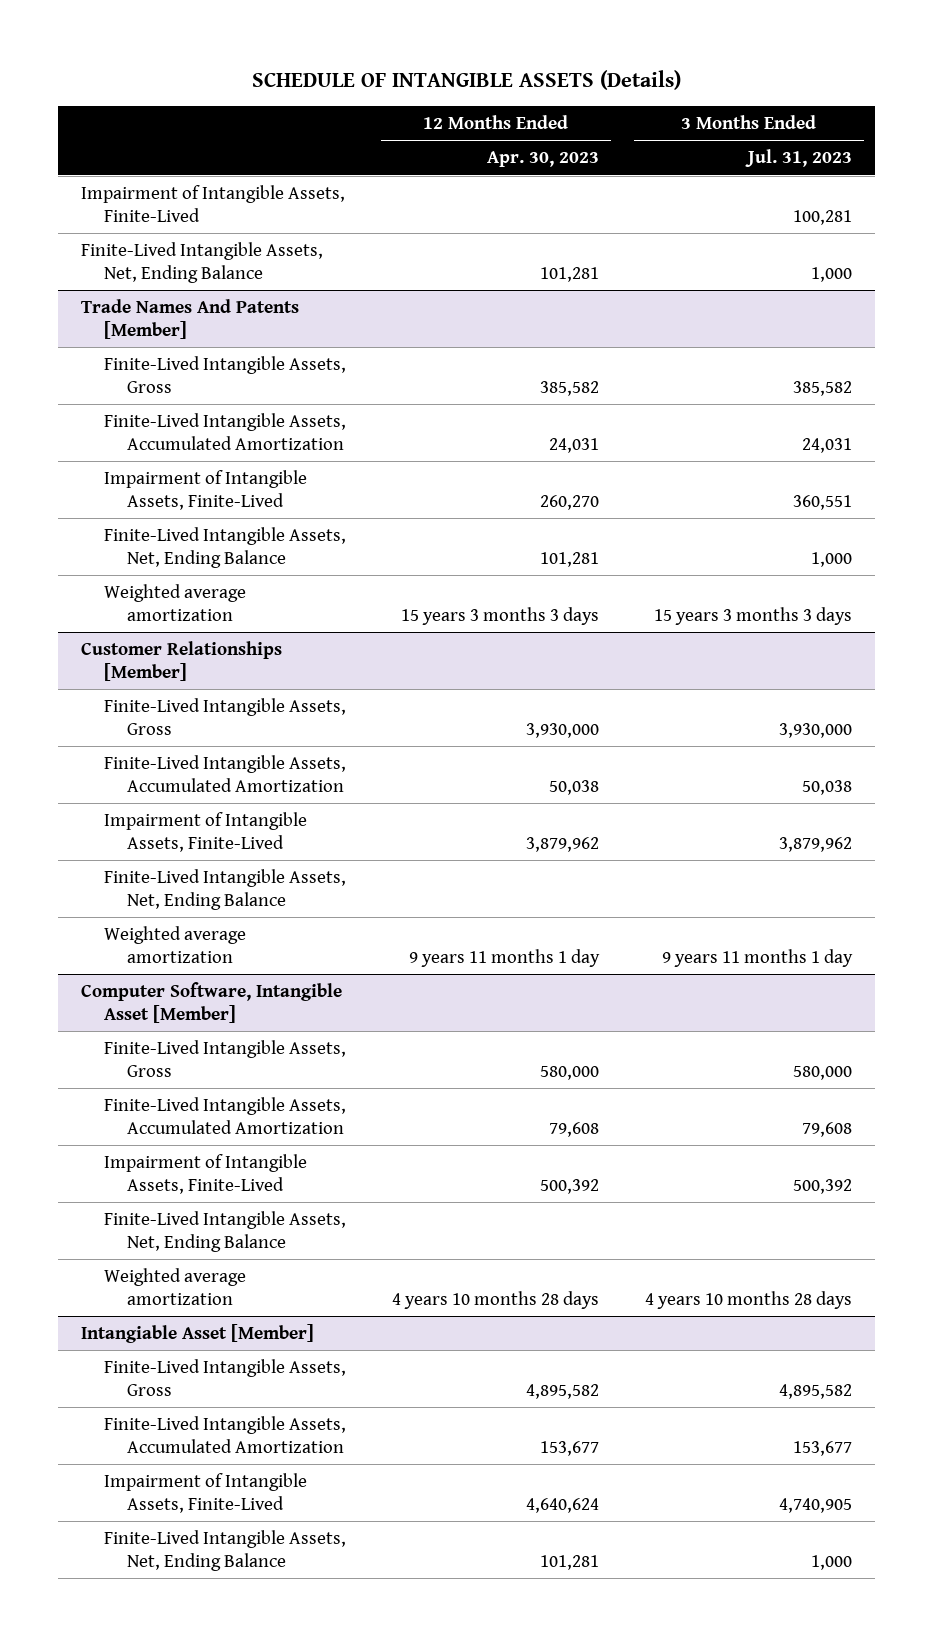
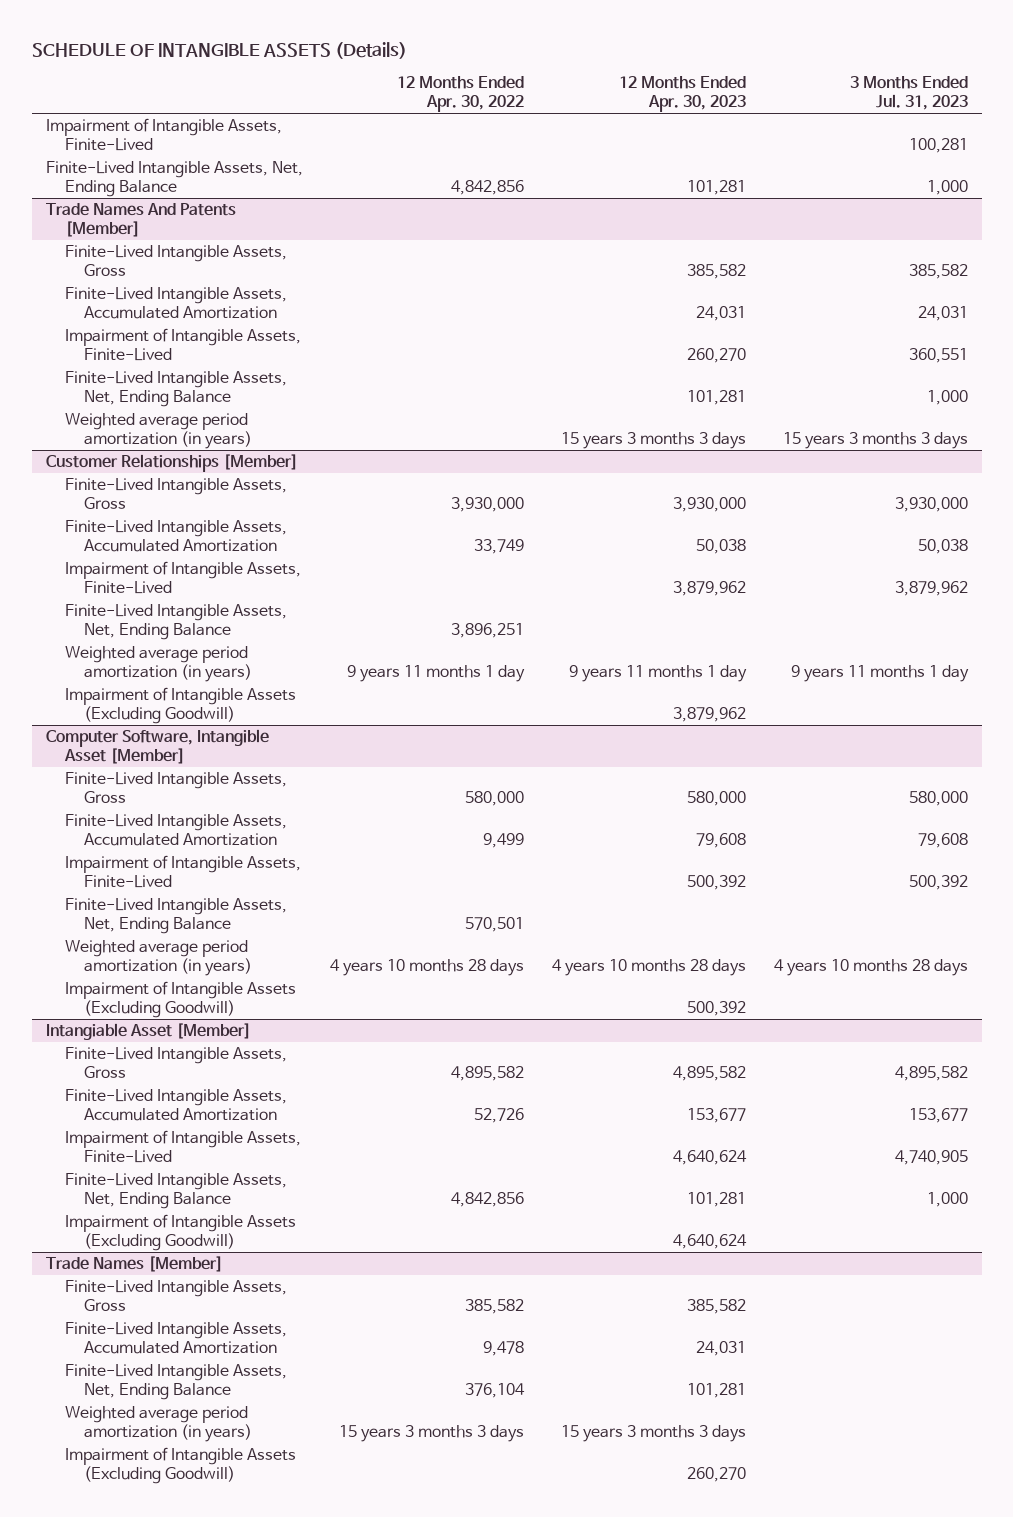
none -> [397,75,525,113] 12 Months Ended Apr. 30, 2022
[103,583,246,621] Weighted average amortization -> [64,413,252,450] Weighted average period amortization (in years)
[103,925,246,963] Weighted average amortization -> [64,646,252,683] Weighted average period amortization (in years)
none -> [64,687,296,725] Impairment of Intangible Assets (Excluding Goodwill)
[103,1267,246,1305] Weighted average amortization -> [64,940,252,977] Weighted average period amortization (in years)
none -> [64,981,296,1019] Impairment of Intangible Assets (Excluding Goodwill)
none -> [64,1214,296,1252] Impairment of Intangible Assets (Excluding Goodwill)
none -> [45,1256,223,1273] Trade Names [Member]
none -> [64,1280,287,1312] Finite-Lived Intangible Assets, Gross
none -> [64,1322,287,1355] Finite-Lived Intangible Assets, Accumulated Amortization
none -> [64,1364,287,1401] Finite-Lived Intangible Assets, Net, Ending Balance
none -> [64,1406,252,1443] Weighted average period amortization (in years)
none -> [64,1447,296,1485] Impairment of Intangible Assets (Excluding Goodwill)

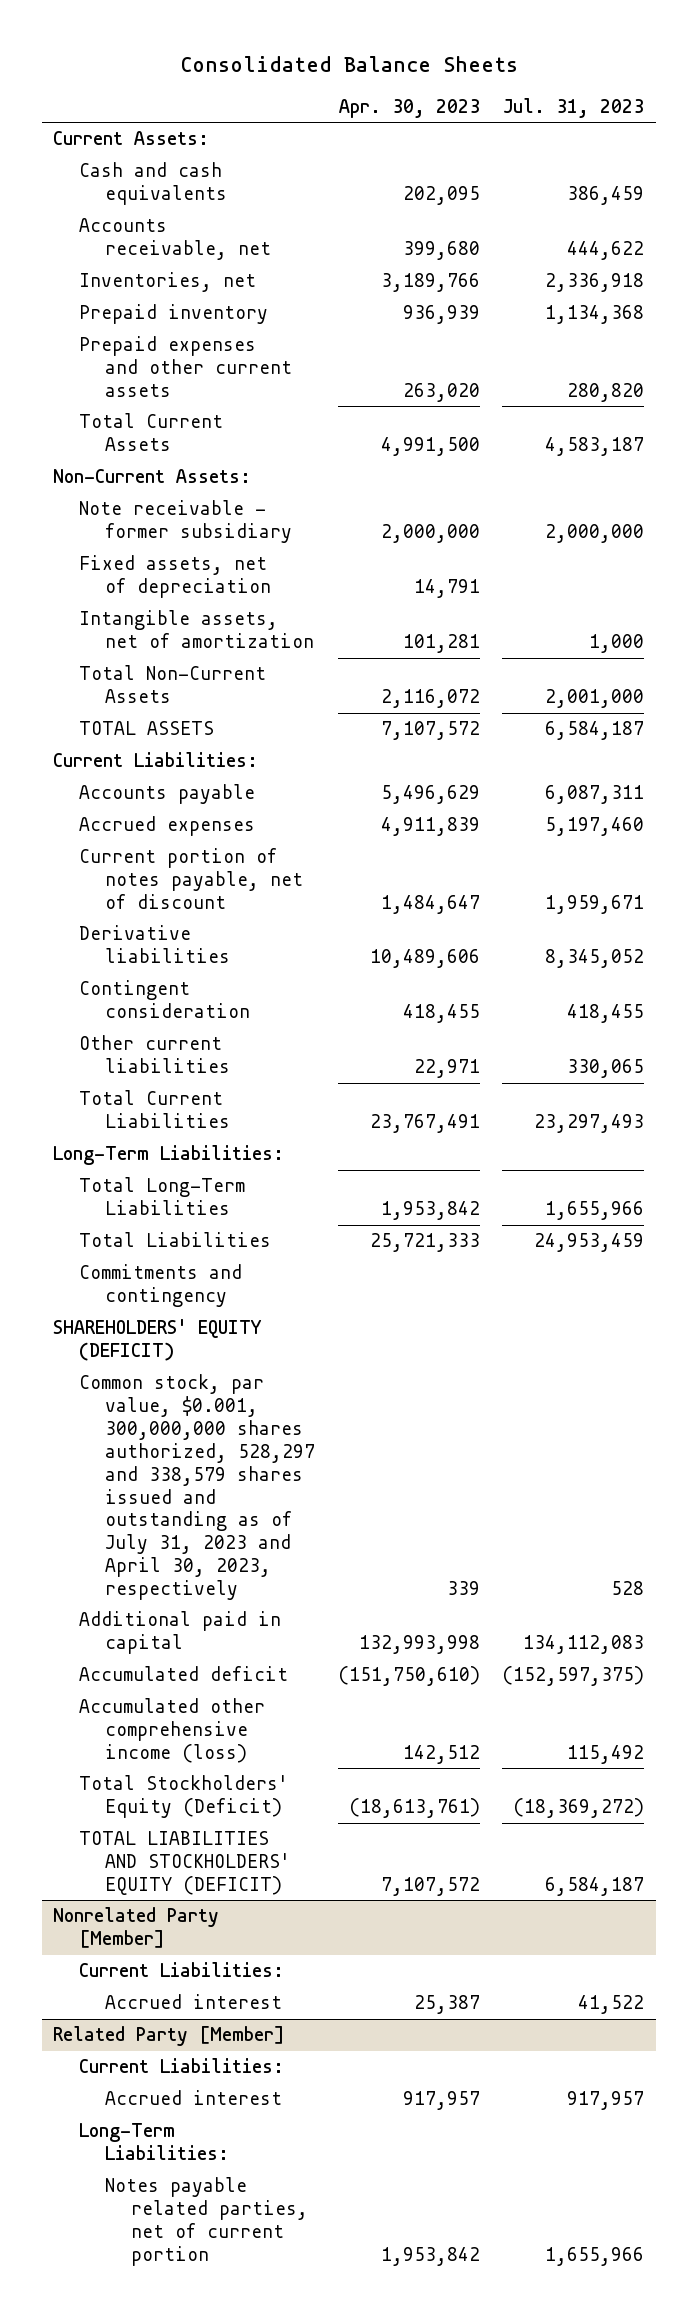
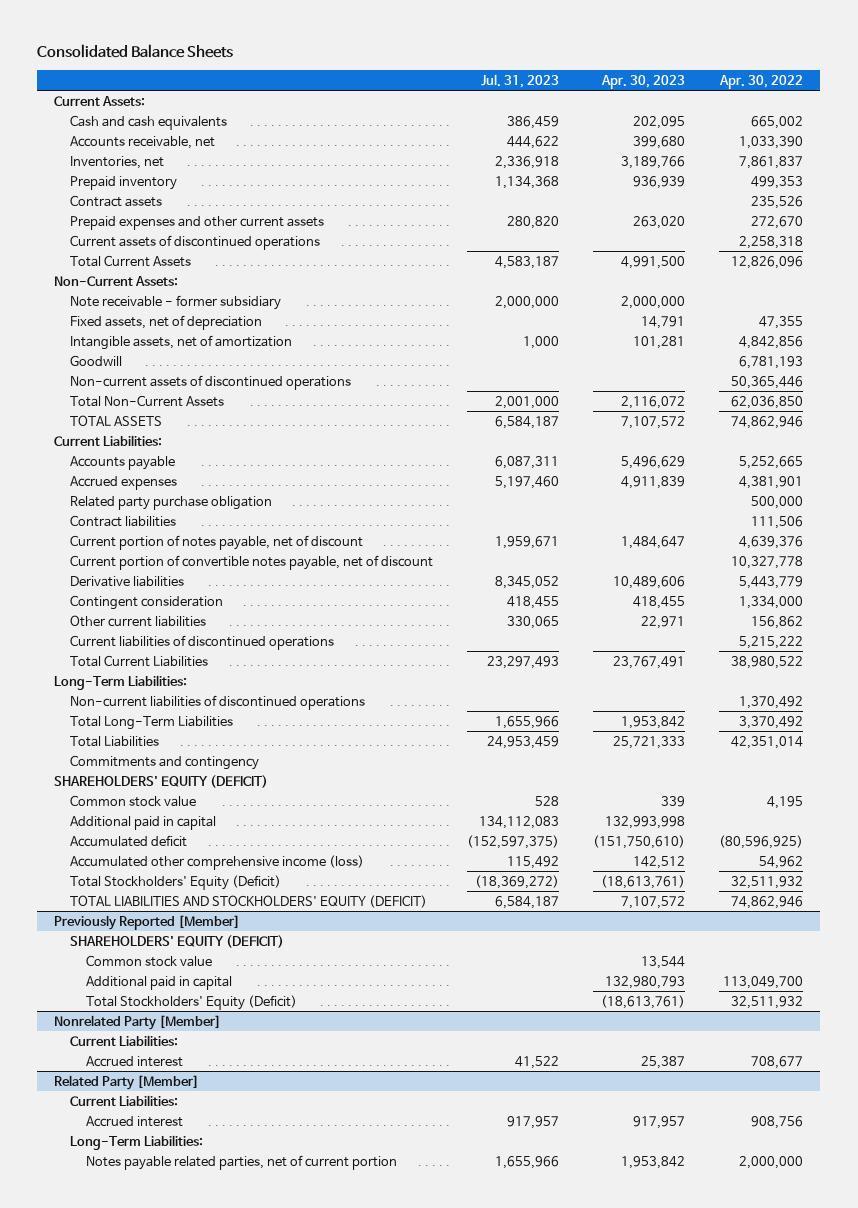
none -> [719,74,804,89] Apr. 30, 2022
none -> [70,194,163,207] Contract assets
none -> [70,234,321,250] Current assets of discontinued operations
none -> [70,354,123,366] Goodwill
none -> [70,374,352,390] Non-current assets of discontinued operations
none -> [70,495,273,510] Related party purchase obligation
none -> [70,514,177,527] Contract liabilities
none -> [70,554,434,570] Current portion of convertible notes payable, net of discount
none -> [70,634,335,650] Current liabilities of discontinued operations
none -> [70,694,366,710] Non-current liabilities of discontinued operations
[79,1374,316,1600] Common stock, par value, $0.001, 300,000,000 shares authorized, 528,297 and 338,579 shares issued and outstanding as of July 31, 2023 and April 30, 2023, respectively -> [70,794,197,807] Common stock value
none -> [54,914,241,930] Previously Reported [Member]
none -> [70,934,285,948] SHAREHOLDERS' EQUITY (DEFICIT)
none -> [86,954,213,967] Common stock value
none -> [86,975,233,990] Additional paid in capital
none -> [86,994,298,1010] Total Stockholders' Equity (Deficit)

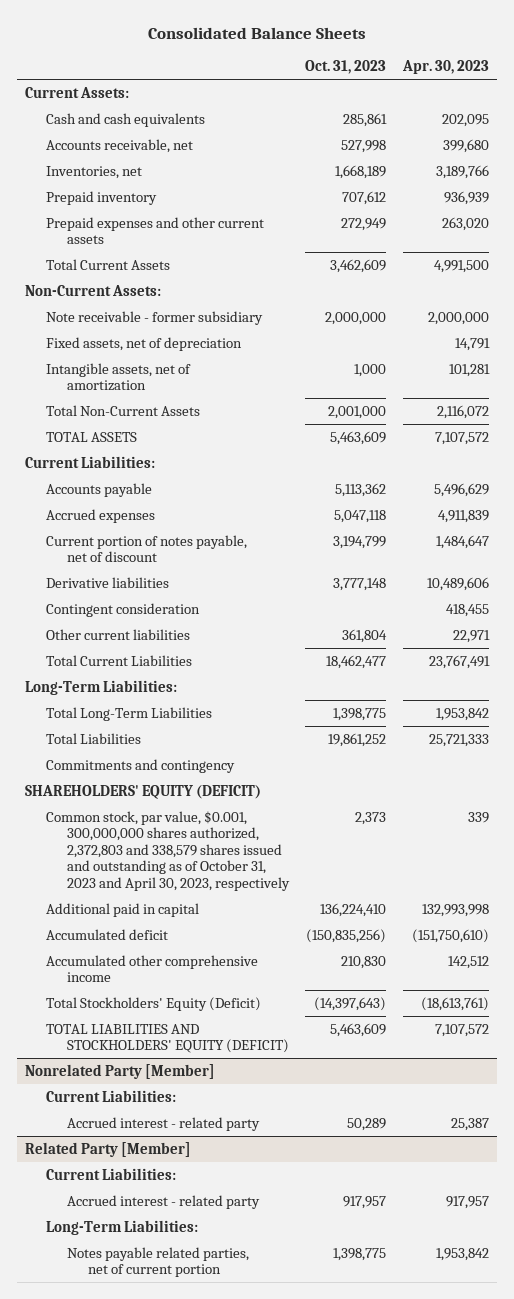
[481,73,560,88] Jul. 31, 2023 -> none
[719,74,804,89] Apr. 30, 2022 -> none
none -> [305,60,387,75] Oct. 31, 2023
[70,194,163,207] Contract assets -> none
[70,234,321,250] Current assets of discontinued operations -> none
[70,354,123,366] Goodwill -> none
[70,374,352,390] Non-current assets of discontinued operations -> none
[70,495,273,510] Related party purchase obligation -> none
[70,514,177,527] Contract liabilities -> none
[70,554,434,570] Current portion of convertible notes payable, net of discount -> none
[70,634,335,650] Current liabilities of discontinued operations -> none
[70,694,366,710] Non-current liabilities of discontinued operations -> none
[70,794,197,807] Common stock value -> [46,810,291,891] Common stock, par value, $0.001, 300,000,000 shares authorized, 2,372,803 and 338,579 shares issued and outstanding as of October 31, 2023 and April 30, 2023, respectively
[70,854,365,870] Accumulated other comprehensive income (loss) -> [46,954,259,983] Accumulated other comprehensive income
[54,914,241,930] Previously Reported [Member] -> none
[70,934,285,948] SHAREHOLDERS' EQUITY (DEFICIT) -> none
[86,954,213,967] Common stock value -> none
[86,975,233,990] Additional paid in capital -> none
[86,994,298,1010] Total Stockholders' Equity (Deficit) -> none
[86,1055,184,1067] Accrued interest -> [67,1116,261,1131] Accrued interest - related party
[86,1115,184,1127] Accrued interest -> [67,1194,261,1209] Accrued interest - related party

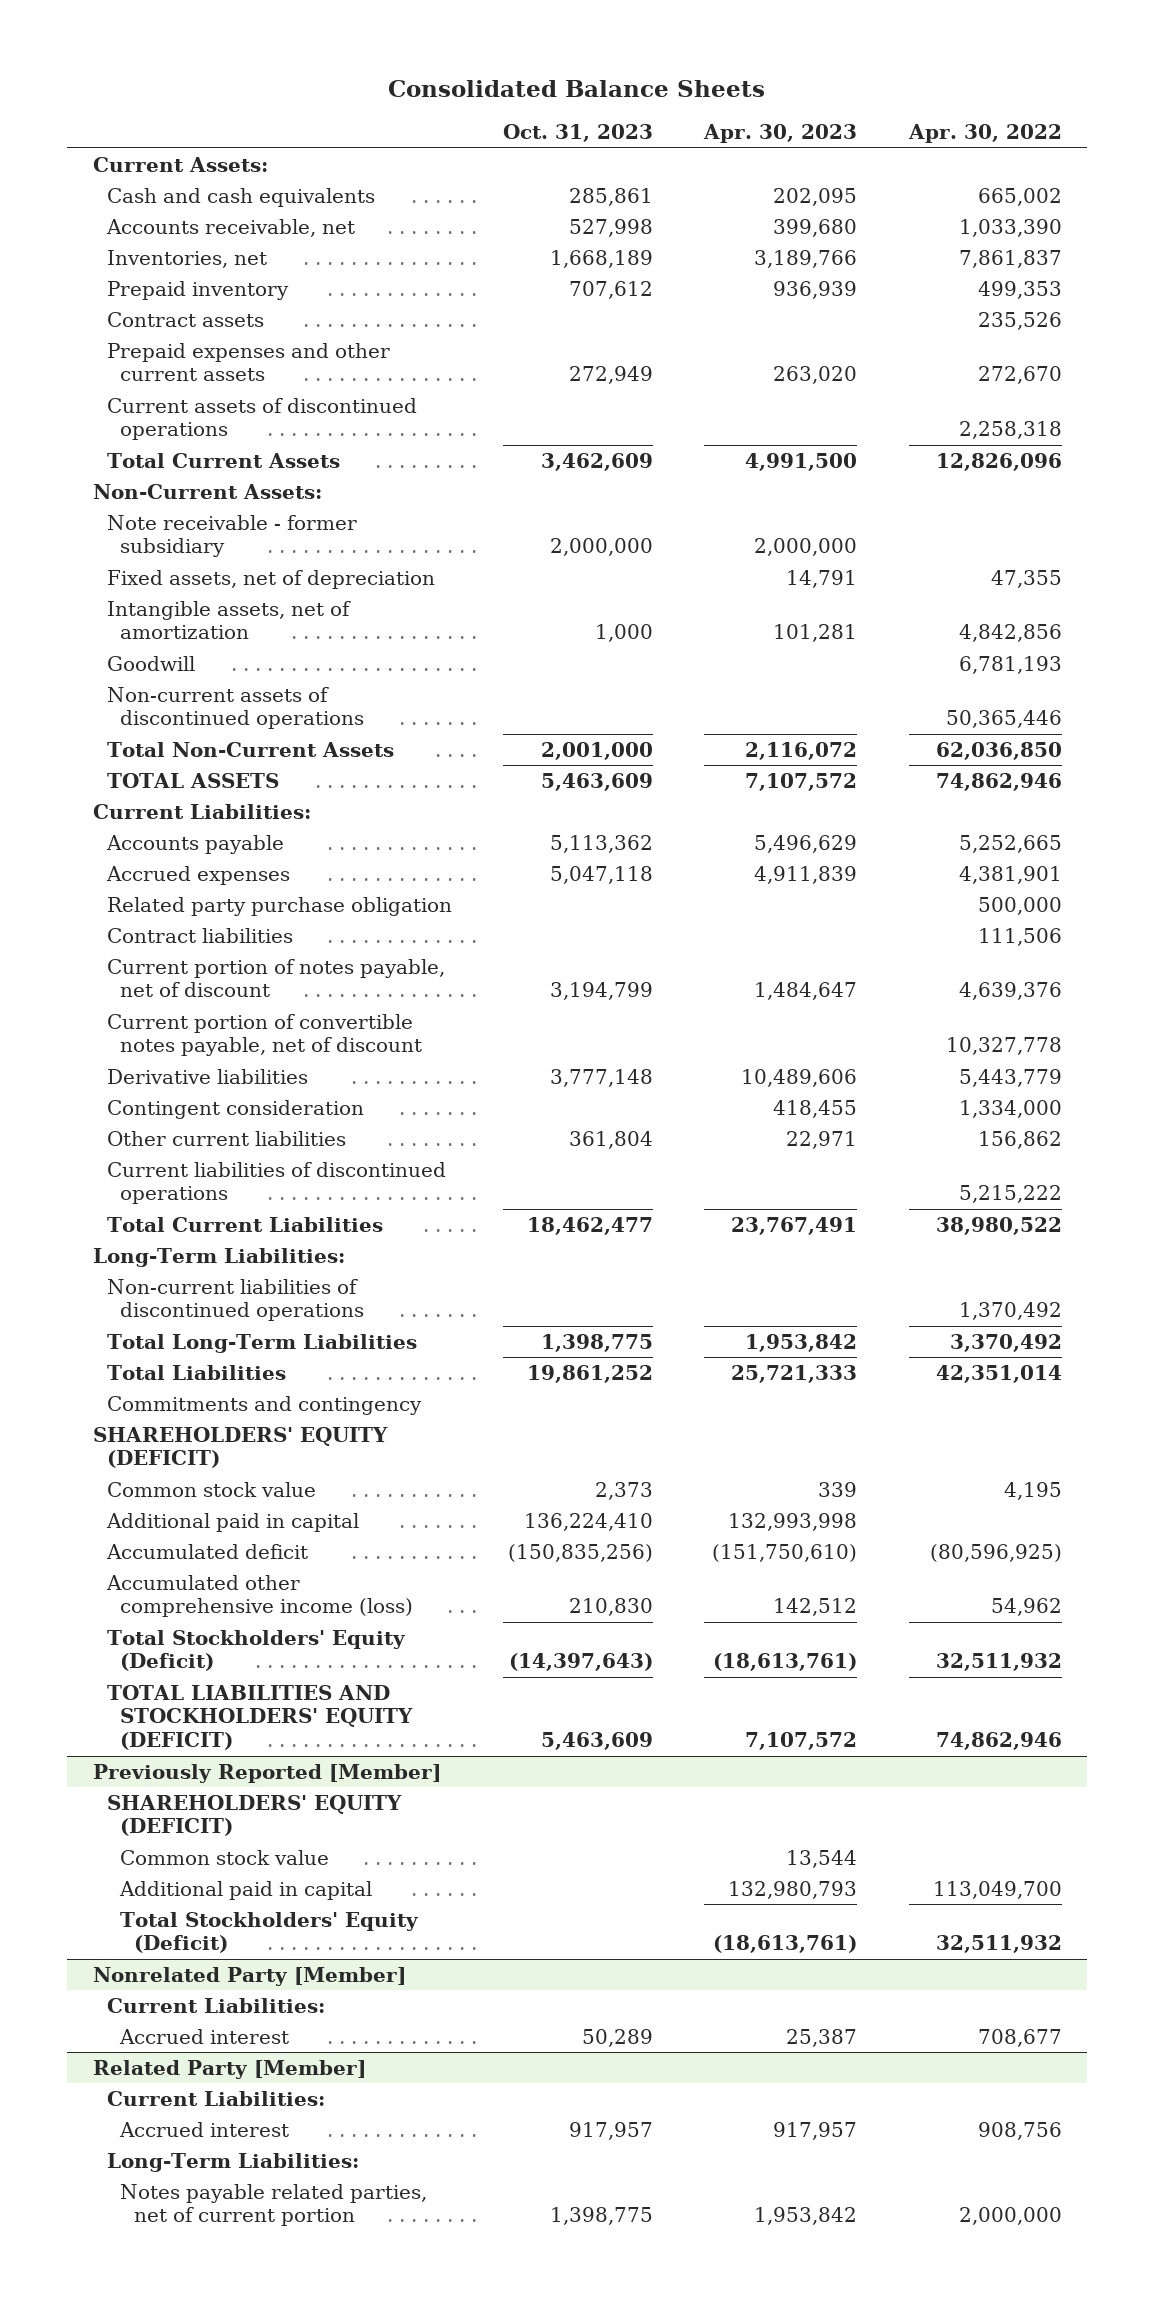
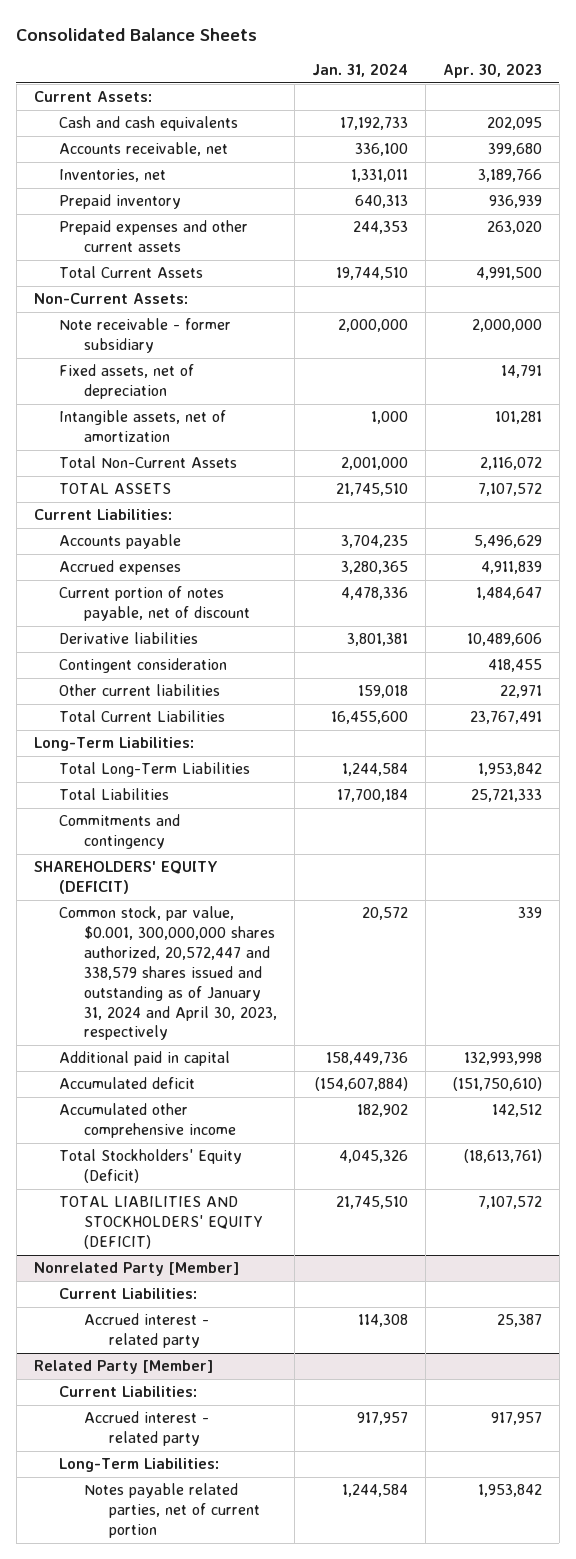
[502,124,653,143] Oct. 31, 2023 -> none
[907,124,1062,144] Apr. 30, 2022 -> none
none -> [311,63,408,78] Jan. 31, 2024
[106,311,264,327] Contract assets -> none
[106,397,417,441] Current assets of discontinued operations -> none
[106,655,195,671] Goodwill -> none
[106,686,365,730] Non-current assets of discontinued operations -> none
[106,896,452,916] Related party purchase obligation -> none
[106,927,293,943] Contract liabilities -> none
[106,1013,423,1057] Current portion of convertible notes payable, net of discount -> none
[106,1161,446,1205] Current liabilities of discontinued operations -> none
[106,1278,365,1322] Non-current liabilities of discontinued operations -> none
[106,1481,316,1497] Common stock value -> [58,906,277,1041] Common stock, par value, $0.001, 300,000,000 shares authorized, 20,572,447 and 338,579 shares issued and outstanding as of January 31, 2024 and April 30, 2023, respectively
[105,1574,414,1618] Accumulated other comprehensive income (loss) -> [58,1103,236,1139] Accumulated other comprehensive income
[92,1763,441,1783] Previously Reported [Member] -> none
[106,1794,402,1837] SHAREHOLDERS' EQUITY (DEFICIT) -> none
[120,1849,330,1865] Common stock value -> none
[119,1880,373,1900] Additional paid in capital -> none
[120,1911,420,1954] Total Stockholders' Equity (Deficit) -> none
[119,2028,290,2044] Accrued interest -> [83,1313,209,1349] Accrued interest - related party
[119,2121,290,2137] Accrued interest -> [83,1411,209,1447] Accrued interest - related party

